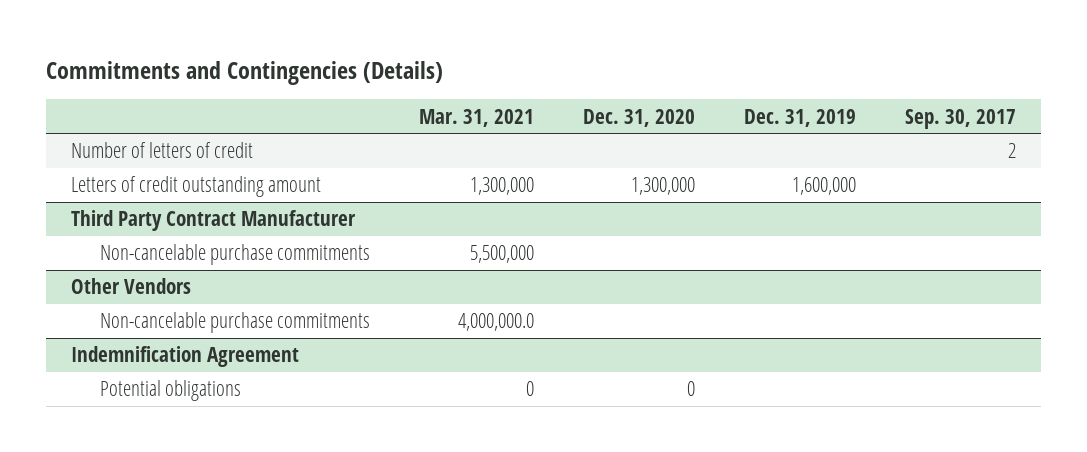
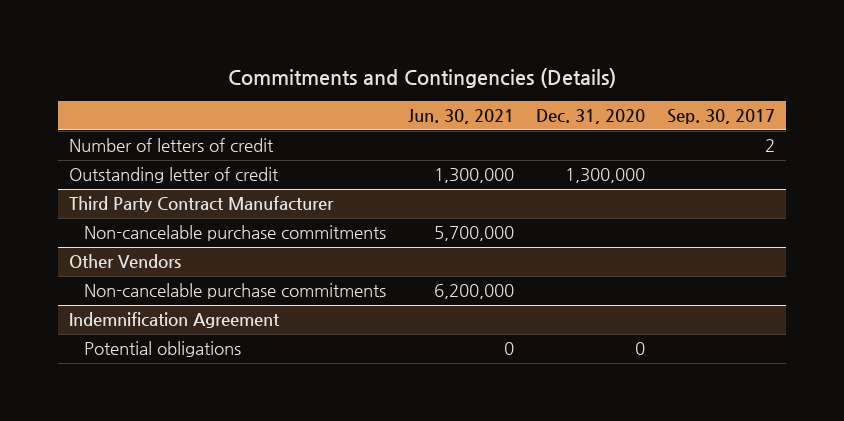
[418,108,534,127] Mar. 31, 2021 -> none
[744,108,857,127] Dec. 31, 2019 -> none
none -> [407,109,514,125] Jun. 30, 2021
[70,176,321,198] Letters of credit outstanding amount -> [68,167,279,184] Outstanding letter of credit

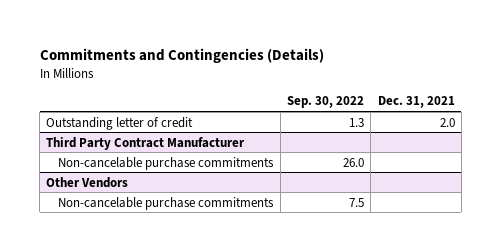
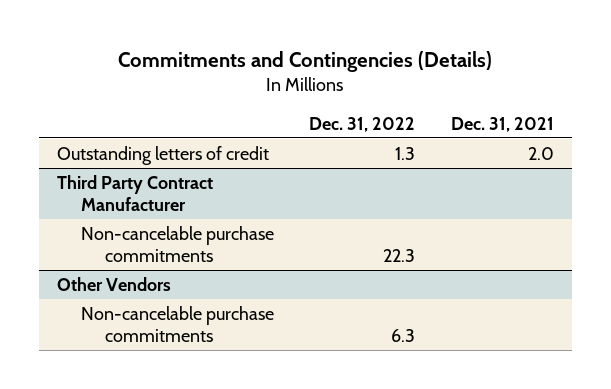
[286,96,364,109] Sep. 30, 2022 -> none
none -> [309,116,416,132] Dec. 31, 2022
[46,116,194,130] Outstanding letter of credit -> [56,145,269,165] Outstanding letters of credit

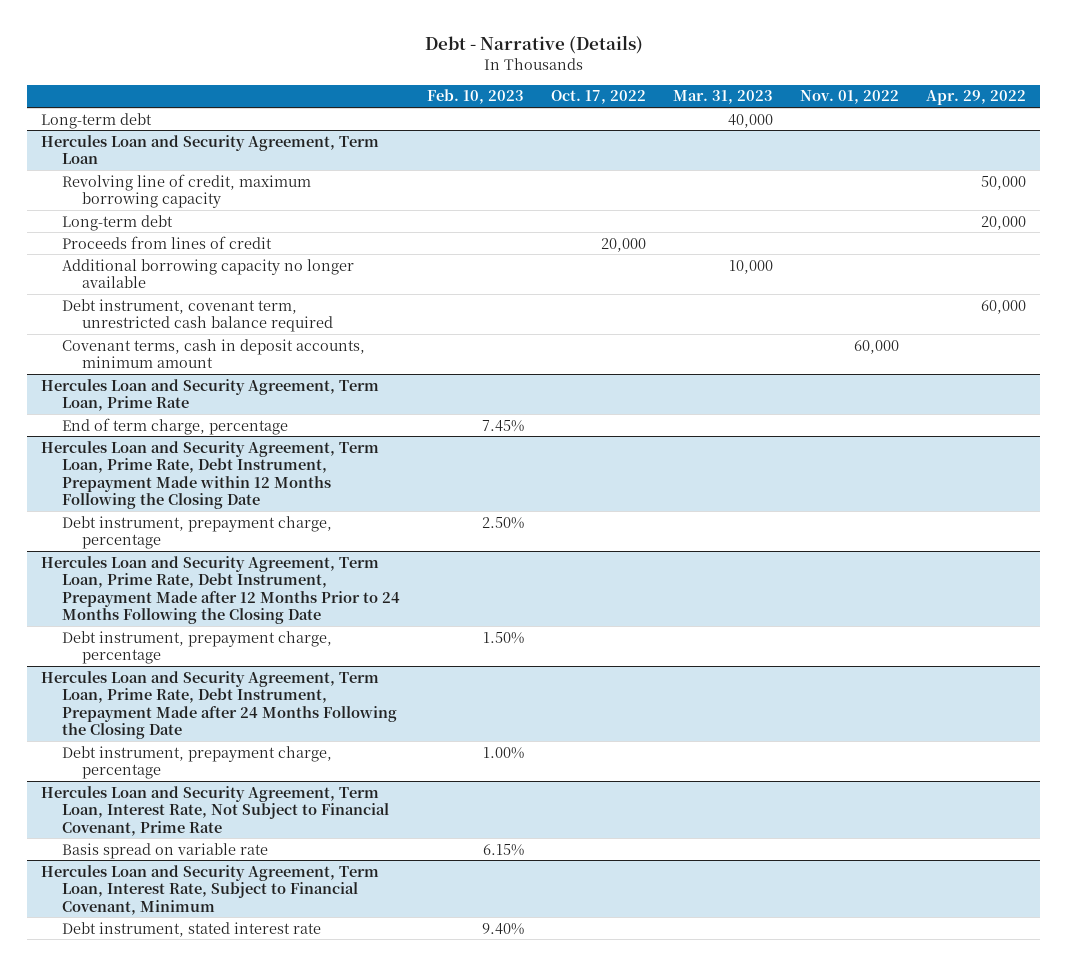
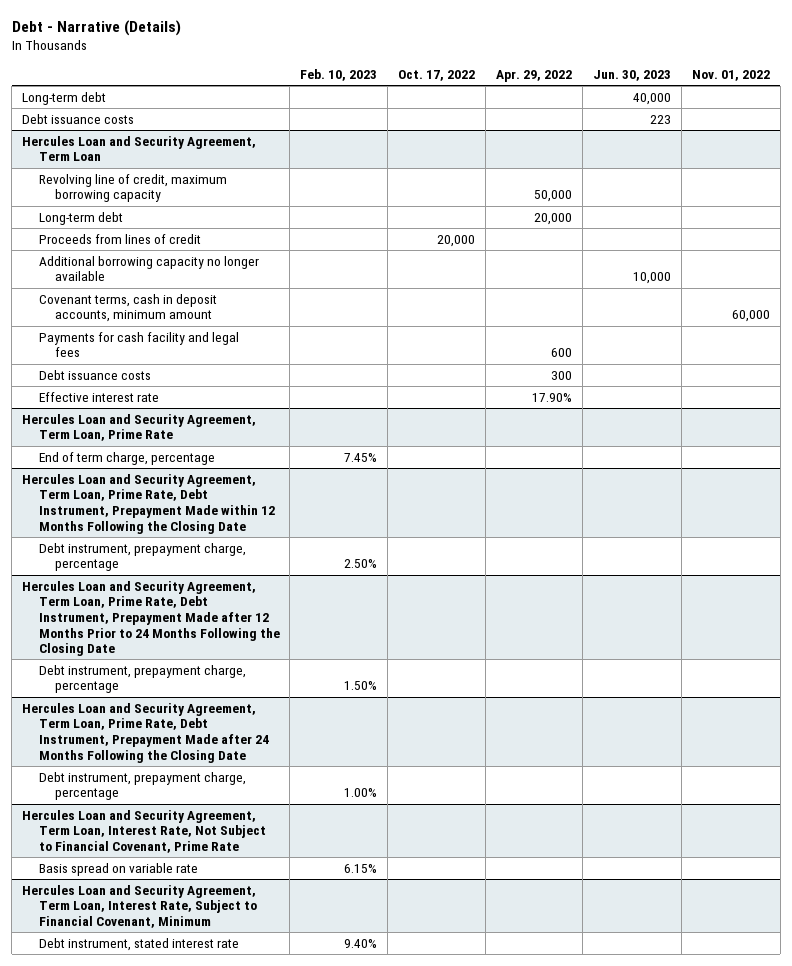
[673,90,774,105] Mar. 31, 2023 -> none
none -> [592,70,671,82] Jun. 30, 2023
none -> [22,113,135,124] Debt issuance costs
[61,298,334,333] Debt instrument, covenant term, unrestricted cash balance required -> none
none -> [38,331,239,358] Payments for cash facility and legal fees
none -> [38,369,151,380] Debt issuance costs
none -> [38,391,159,402] Effective interest rate

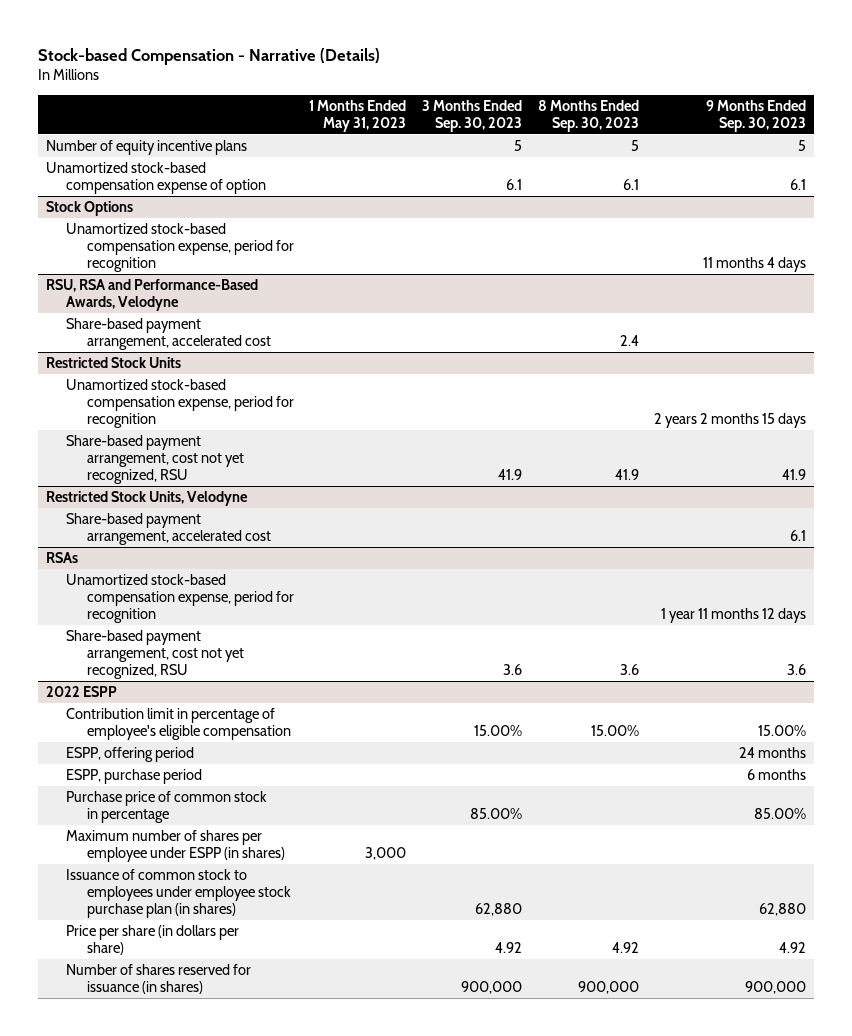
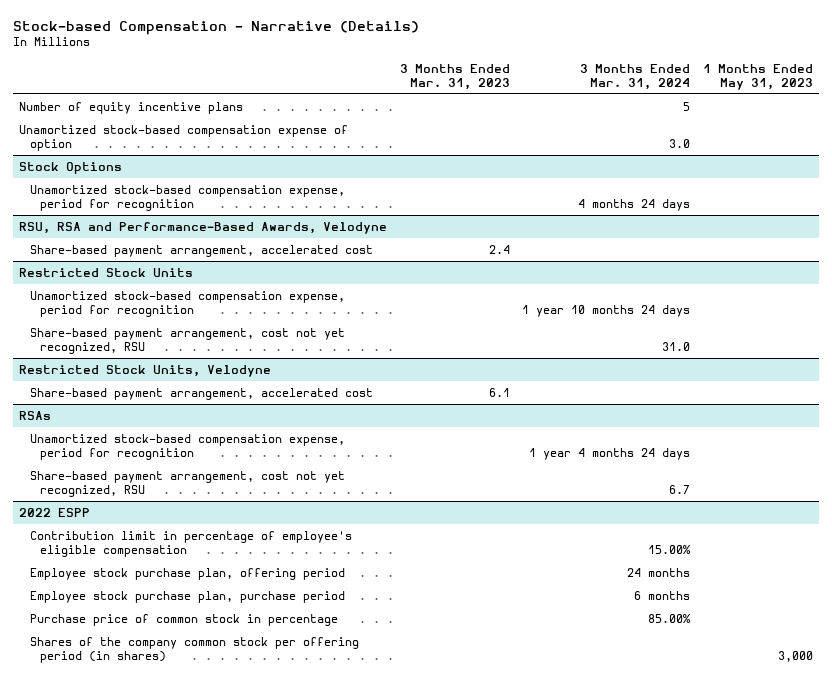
[421,100,522,133] 3 Months Ended Sep. 30, 2023 -> none
[537,100,639,133] 8 Months Ended Sep. 30, 2023 -> none
[706,100,807,133] 9 Months Ended Sep. 30, 2023 -> none
none -> [399,63,510,90] 3 Months Ended Mar. 31, 2023
none -> [580,63,691,90] 3 Months Ended Mar. 31, 2024
[66,747,195,763] ESPP, offering period -> none
none -> [29,567,345,580] Employee stock purchase plan, offering period
[66,769,203,785] ESPP, purchase period -> [29,590,345,603] Employee stock purchase plan, purchase period
[66,869,291,918] Issuance of common stock to employees under employee stock purchase plan (in shares) -> none
[66,925,240,956] Price per share (in dollars per share) -> none
[66,964,252,995] Number of shares reserved for issuance (in shares) -> none
[66,830,285,863] Maximum number of shares per employee under ESPP (in shares) -> [29,636,359,663] Shares of the company common stock per offering period (in shares)

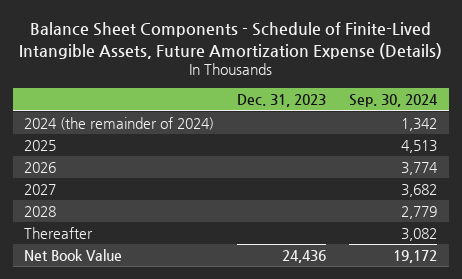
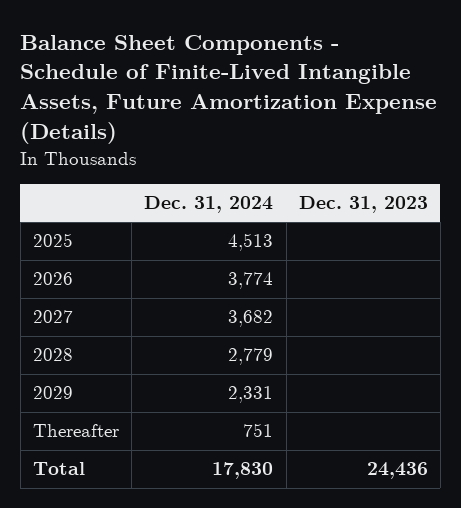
[349,94,439,108] Sep. 30, 2024 -> none
none -> [144,196,274,214] Dec. 31, 2024
[24,117,215,131] 2024 (the remainder of 2024) -> none
none -> [32,386,73,400] 2029
[24,249,123,262] Net Book Value -> [32,462,85,476] Total

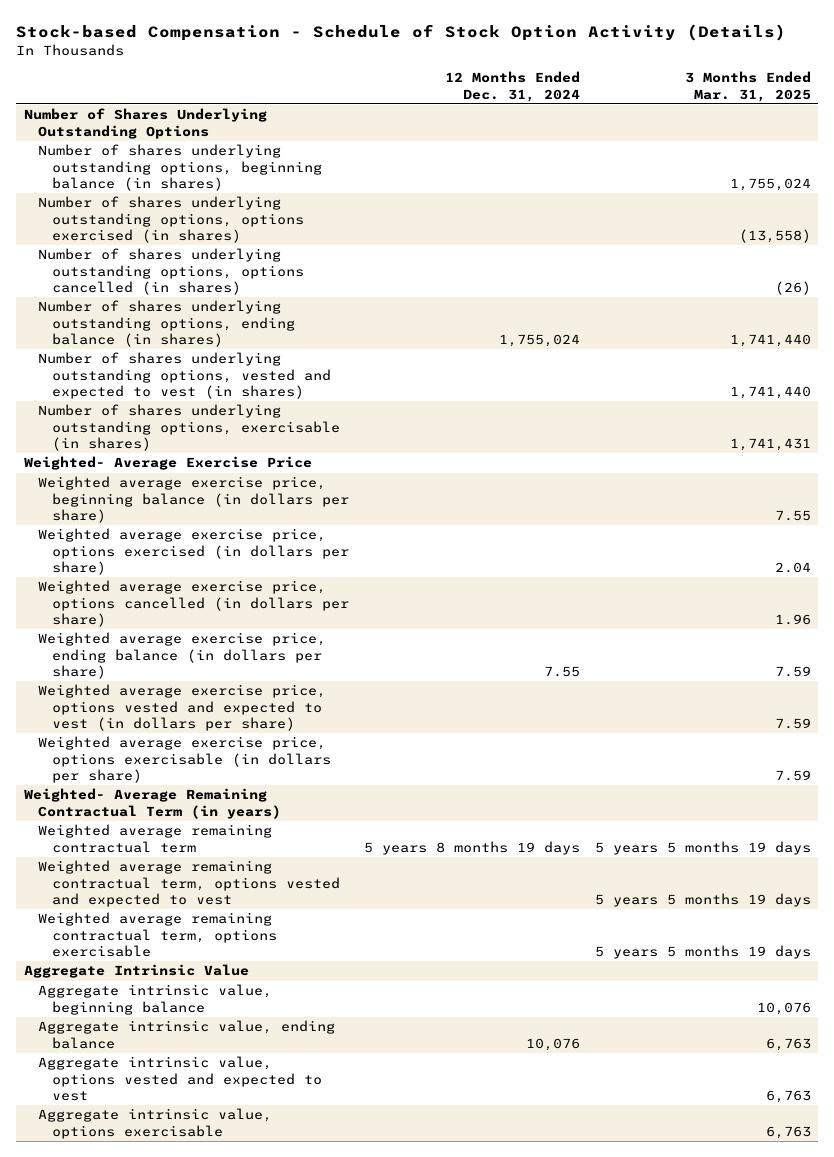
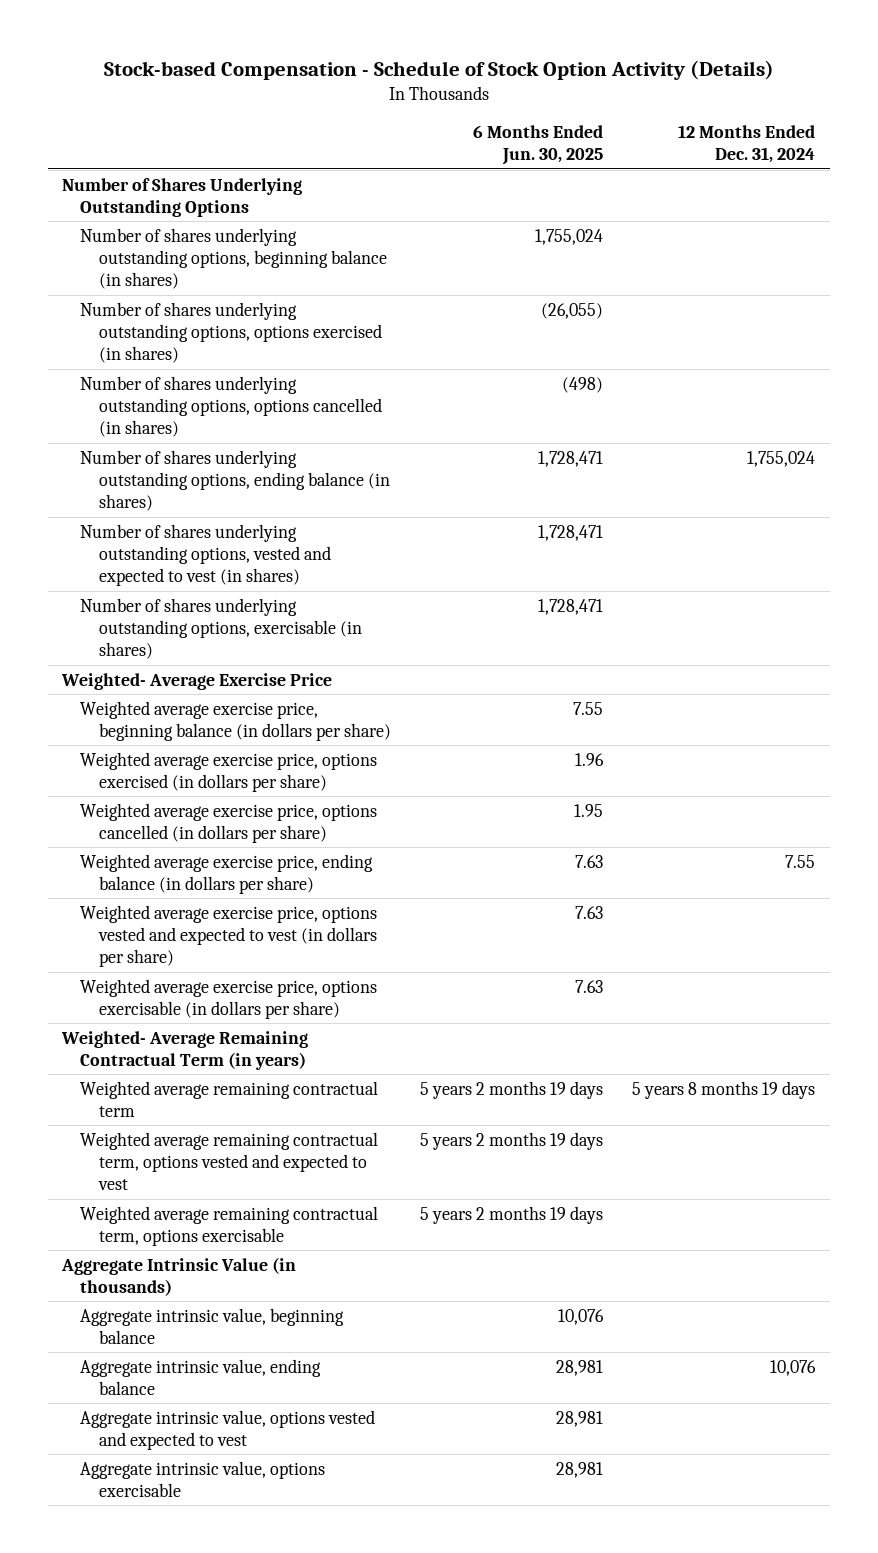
[684,71,811,102] 3 Months Ended Mar. 31, 2025 -> none
none -> [472,125,603,166] 6 Months Ended Jun. 30, 2025
[23,964,249,979] Aggregate Intrinsic Value -> [61,1256,297,1296] Aggregate Intrinsic Value (in thousands)

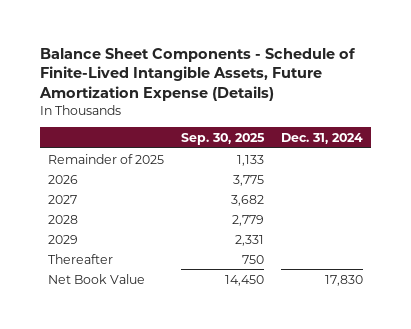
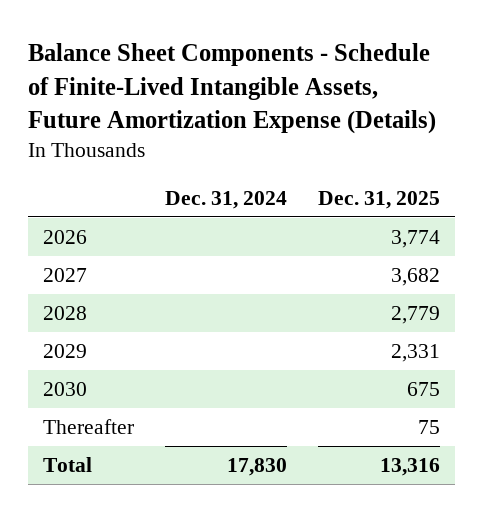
[180,132,265,145] Sep. 30, 2025 -> none
none -> [317,190,440,209] Dec. 31, 2025
[48,153,165,164] Remainder of 2025 -> none
none -> [43,382,88,397] 2030
[48,273,146,284] Net Book Value -> [43,457,93,473] Total

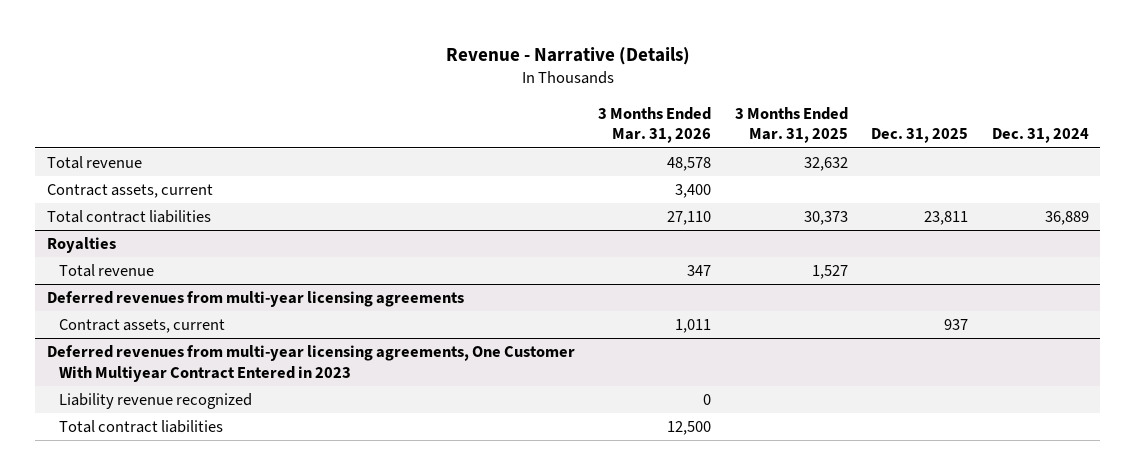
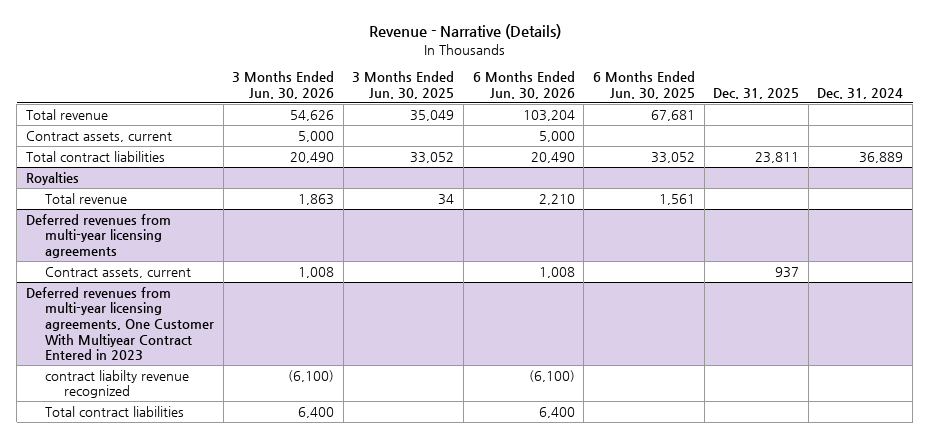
[598,106,712,144] 3 Months Ended Mar. 31, 2026 -> none
[734,106,848,144] 3 Months Ended Mar. 31, 2025 -> none
none -> [232,71,335,99] 3 Months Ended Jun. 30, 2026
none -> [352,71,455,99] 3 Months Ended Jun. 30, 2025
none -> [472,71,575,99] 6 Months Ended Jun. 30, 2026
none -> [592,71,695,99] 6 Months Ended Jun. 30, 2025
[59,393,253,410] Liability revenue recognized -> [44,369,189,399] contract liabilty revenue recognized

